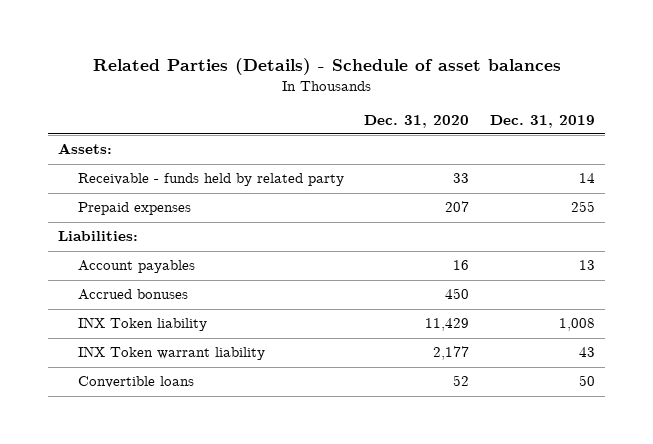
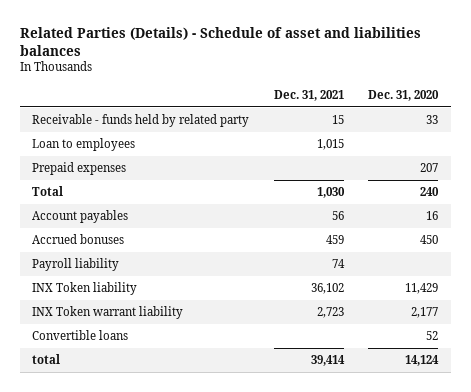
[92,57,561,75] Related Parties (Details) - Schedule of asset balances -> [19,26,421,56] Related Parties (Details) - Schedule of asset and liabilities balances
[490,114,596,128] Dec. 31, 2019 -> none
none -> [273,90,344,102] Dec. 31, 2021
[57,143,112,155] Assets: -> none
none -> [32,138,136,152] Loan to employees
[57,231,138,242] Liabilities: -> none
none -> [32,186,64,197] Total
none -> [32,258,120,272] Payroll liability
none -> [32,354,61,365] total

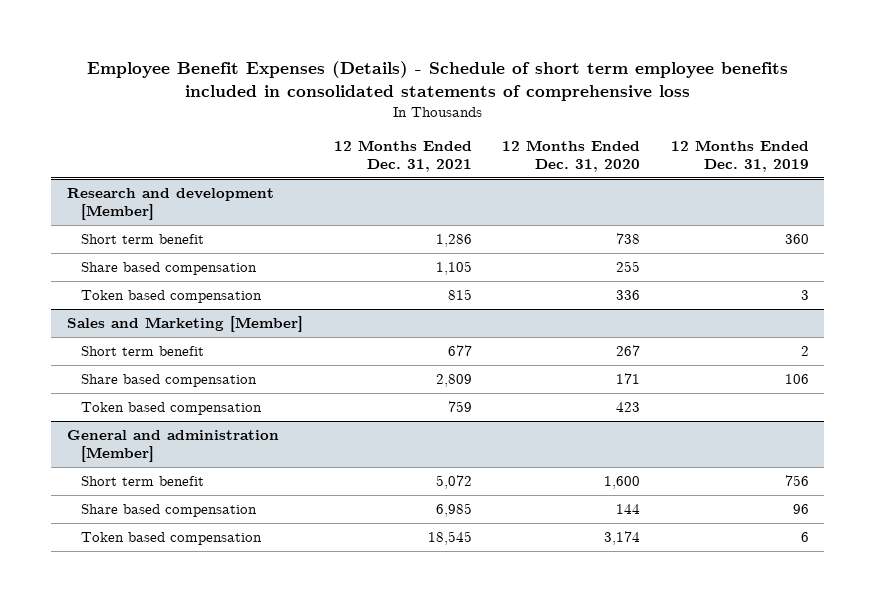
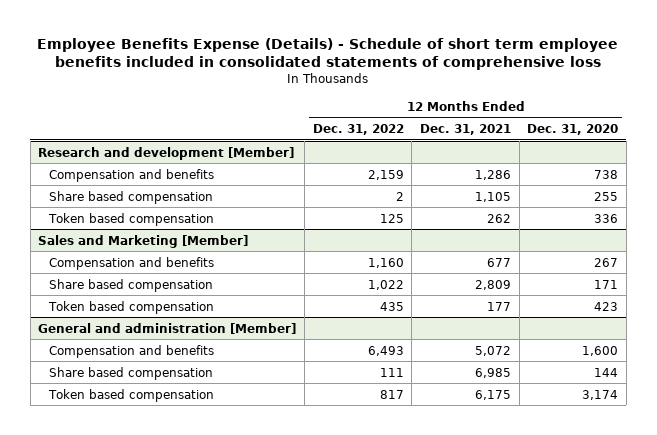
[86,61,788,102] Employee Benefit Expenses (Details) - Schedule of short term employee benefits included in consolidated statements of comprehensive loss -> [37,37,619,71] Employee Benefits Expense (Details) - Schedule of short term employee benefits included in consolidated statements of comprehensive loss
[670,140,809,173] 12 Months Ended Dec. 31, 2019 -> none
none -> [312,124,404,136] Dec. 31, 2022
[80,233,204,244] Short term benefit -> [49,168,215,182] Compensation and benefits
[447,288,472,300] 815 -> [487,213,512,223] 262
[80,345,204,356] Short term benefit -> [49,256,215,270] Compensation and benefits
[447,400,472,412] 759 -> [487,301,512,311] 177
[80,475,204,486] Short term benefit -> [49,344,215,358] Compensation and benefits
[427,530,472,545] 18,545 -> [475,389,512,400] 6,175

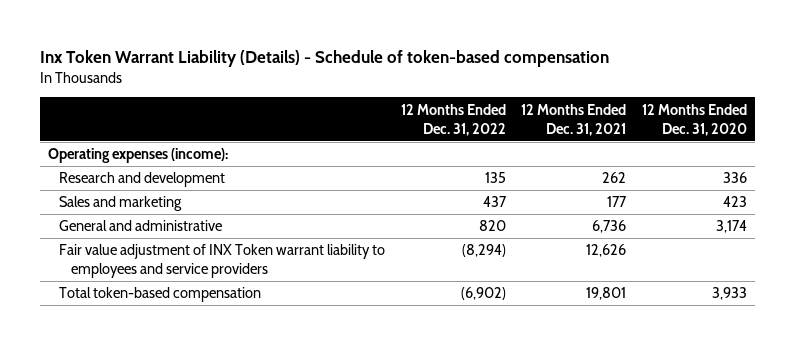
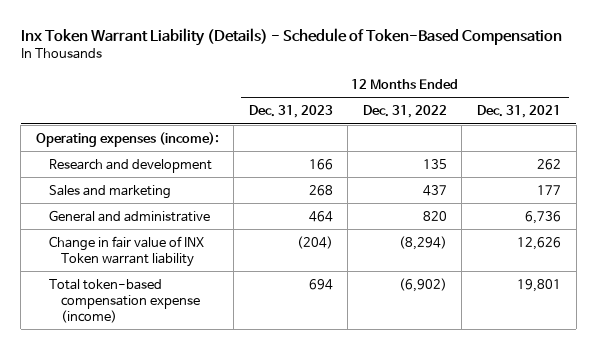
[40,50,610,68] Inx Token Warrant Liability (Details) - Schedule of token-based compensation -> [20,27,562,46] Inx Token Warrant Liability (Details) - Schedule of Token-Based Compensation
[641,103,747,136] 12 Months Ended Dec. 31, 2020 -> none
none -> [248,105,333,119] Dec. 31, 2023
[59,244,386,279] Fair value adjustment of INX Token warrant liability to employees and service providers -> [48,235,204,267] Change in fair value of INX Token warrant liability
[59,287,262,303] Total token-based compensation -> [48,278,201,323] Total token-based compensation expense (income)

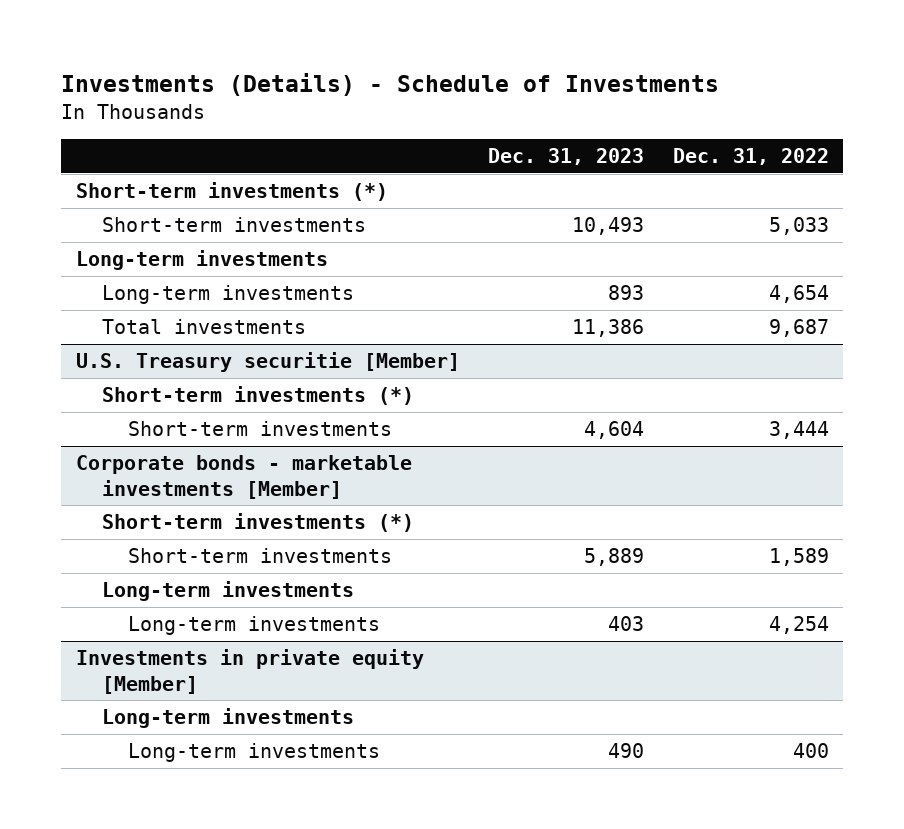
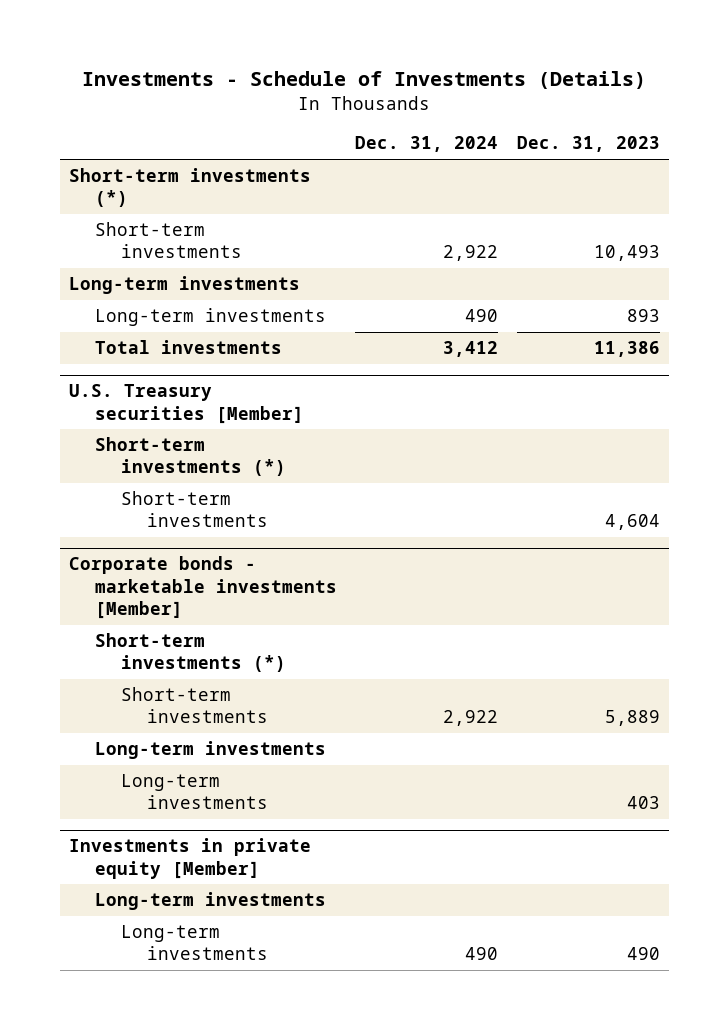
[61,73,720,97] Investments (Details) - Schedule of Investments -> [82,71,647,90] Investments - Schedule of Investments (Details)
[672,148,829,166] Dec. 31, 2022 -> none
none -> [355,136,499,153] Dec. 31, 2024
[75,352,460,373] U.S. Treasury securitie [Member] -> [68,384,304,424] U.S. Treasury securities [Member]

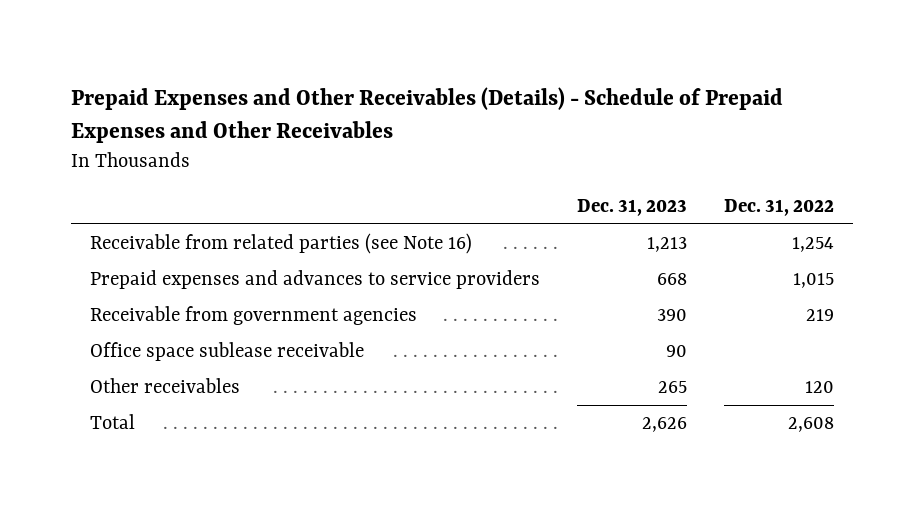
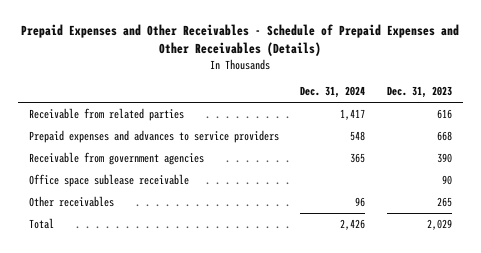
[71,86,784,143] Prepaid Expenses and Other Receivables (Details) - Schedule of Prepaid Expenses and Other Receivables -> [21,24,460,57] Prepaid Expenses and Other Receivables - Schedule of Prepaid Expenses and Other Receivables (Details)
[724,198,835,216] Dec. 31, 2022 -> none
none -> [300,86,366,99] Dec. 31, 2024
[89,233,472,255] Receivable from related parties (see Note 16) -> [28,107,184,121] Receivable from related parties
[646,237,687,253] 1,213 -> [437,108,453,119] 616
[641,417,687,433] 2,626 -> [427,218,453,230] 2,029

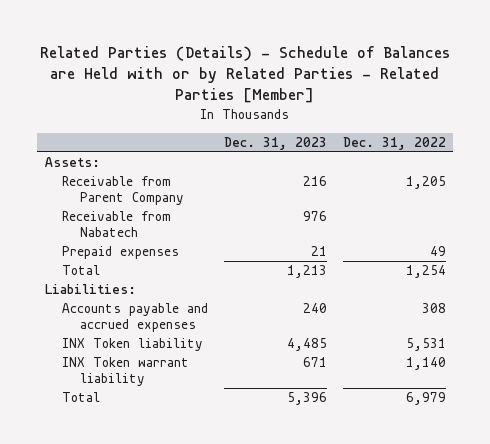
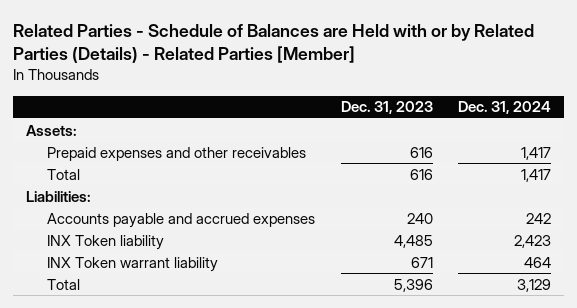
[40,46,451,104] Related Parties (Details) - Schedule of Balances are Held with or by Related Parties - Related Parties [Member] -> [13,23,535,64] Related Parties - Schedule of Balances are Held with or by Related Parties (Details) - Related Parties [Member]
[342,136,446,150] Dec. 31, 2022 -> none
none -> [458,101,552,115] Dec. 31, 2024
[62,176,184,206] Receivable from Parent Company -> none
[62,211,172,238] Receivable from Nabatech -> none
[62,246,180,260] Prepaid expenses -> [47,146,307,161] Prepaid expenses and other receivables
[310,246,327,257] 21 -> [409,146,433,158] 616
[286,265,327,279] 1,213 -> [409,168,433,180] 616

